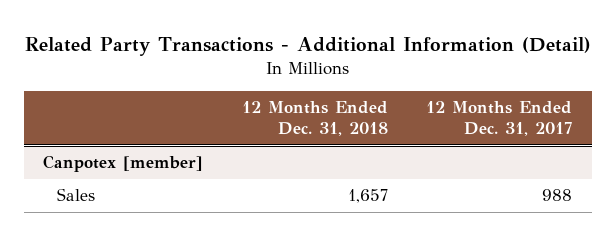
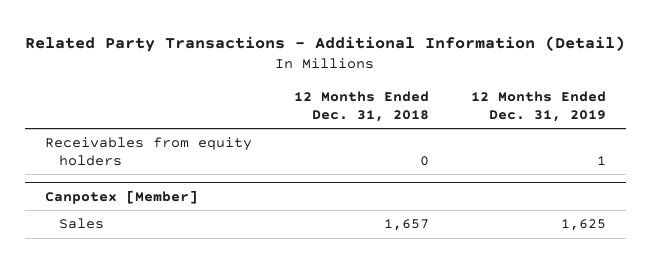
[426,101,573,137] 12 Months Ended Dec. 31, 2017 -> none
none -> [470,91,606,122] 12 Months Ended Dec. 31, 2019
none -> [45,137,253,166] Receivables from equity holders
[43,155,204,173] Canpotex [member] -> [45,189,199,204] Canpotex [Member]

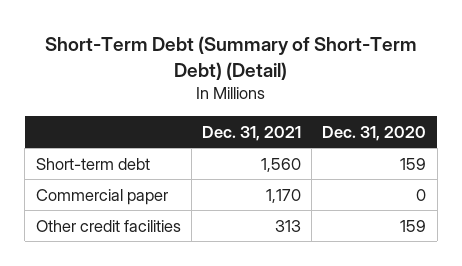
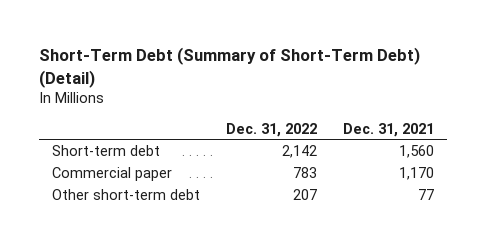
[322,125,427,141] Dec. 31, 2020 -> none
none -> [225,122,317,137] Dec. 31, 2022
[35,219,181,232] Other credit facilities -> none
none -> [52,189,201,201] Other short-term debt

